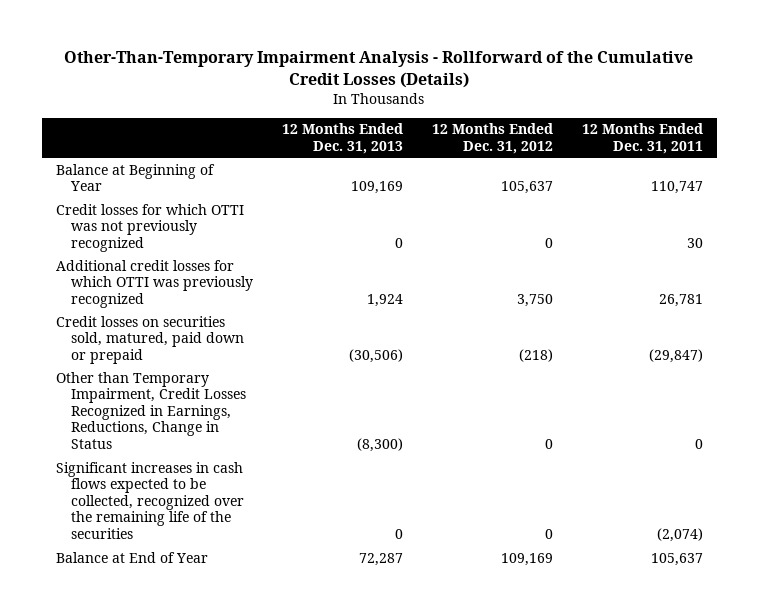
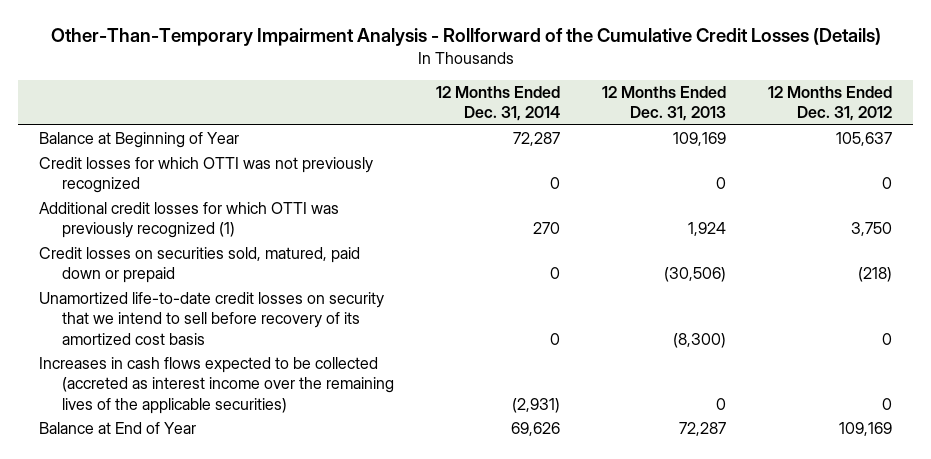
[581,123,703,154] 12 Months Ended Dec. 31, 2011 -> none
none -> [436,86,561,122] 12 Months Ended Dec. 31, 2014
[56,259,254,308] Additional credit losses for which OTTI was previously recognized -> [38,202,339,239] Additional credit losses for which OTTI was previously recognized (1)
[56,371,247,450] Other than Temporary Impairment, Credit Losses Recognized in Earnings, Reductions, Change in Status -> [38,292,384,345] Unamortized life-to-date credit losses on security that we intend to sell before recovery of its amortized cost basis
[56,461,245,540] Significant increases in cash flows expected to be collected, recognized over the remaining life of the securities -> [38,357,395,414] Increases in cash flows expected to be collected (accreted as interest income over the remaining lives of the applicable securities)

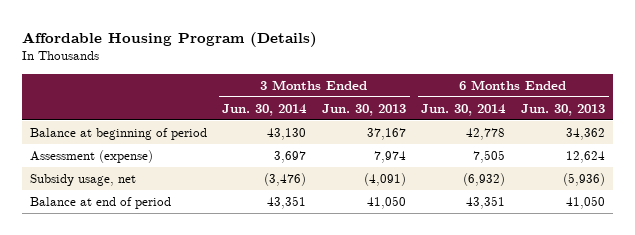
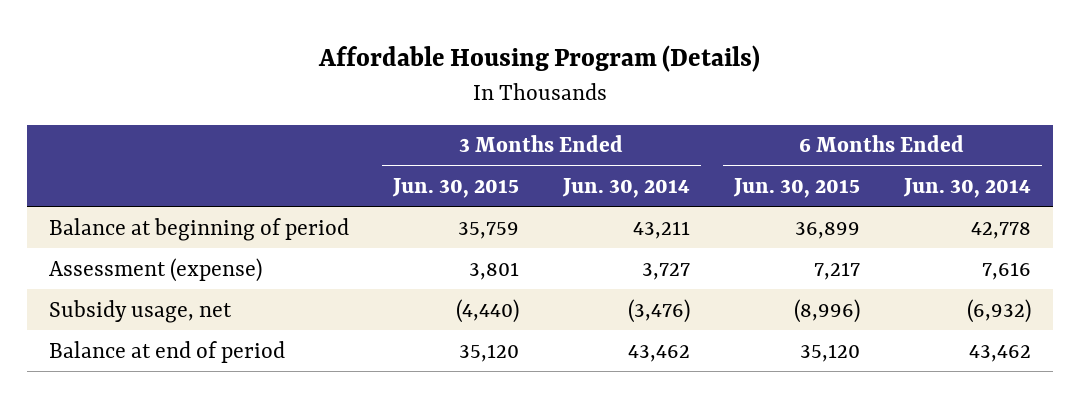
[321,103,406,116] Jun. 30, 2013 -> none
[520,103,605,116] Jun. 30, 2013 -> none
none -> [392,177,520,198] Jun. 30, 2015
none -> [732,177,860,198] Jun. 30, 2015
[267,128,307,141] 43,130 -> [632,220,690,239] 43,211
[274,151,307,164] 3,697 -> [641,262,690,280] 3,727
[473,150,506,164] 7,505 -> [981,261,1031,280] 7,616
[267,196,307,210] 43,351 -> [627,344,690,362] 43,462
[466,196,506,210] 43,351 -> [968,344,1031,362] 43,462

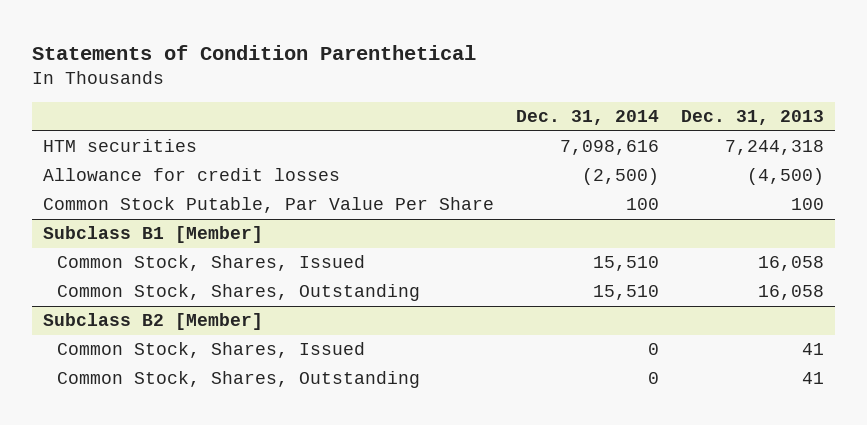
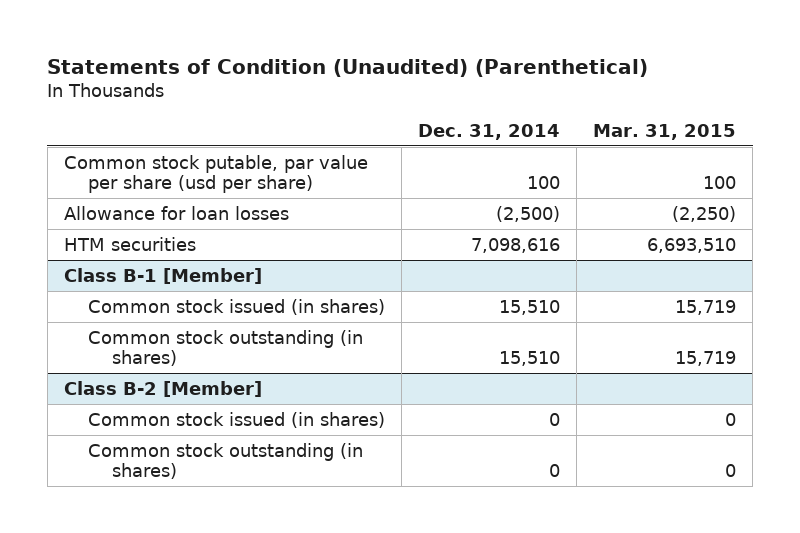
[32,44,477,60] Statements of Condition Parenthetical -> [47,59,649,78] Statements of Condition (Unaudited) (Parenthetical)
[681,110,825,126] Dec. 31, 2013 -> none
none -> [593,123,737,140] Mar. 31, 2015
none -> [63,154,368,194] Common stock putable, par value per share (usd per share)
none -> [63,205,289,220] Allowance for loan losses
[43,168,341,182] Allowance for credit losses -> none
[43,197,495,214] Common Stock Putable, Par Value Per Share -> none
[43,226,264,244] Subclass B1 [Member] -> [63,267,262,284] Class B-1 [Member]
[57,255,366,272] Common Stock, Shares, Issued -> [87,298,385,315] Common stock issued (in shares)
[57,284,421,302] Common Stock, Shares, Outstanding -> [87,329,363,367] Common stock outstanding (in shares)
[43,313,264,331] Subclass B2 [Member] -> [63,380,262,397] Class B-2 [Member]
[57,342,366,359] Common Stock, Shares, Issued -> [87,411,385,428] Common stock issued (in shares)
[57,371,421,389] Common Stock, Shares, Outstanding -> [87,442,363,480] Common stock outstanding (in shares)

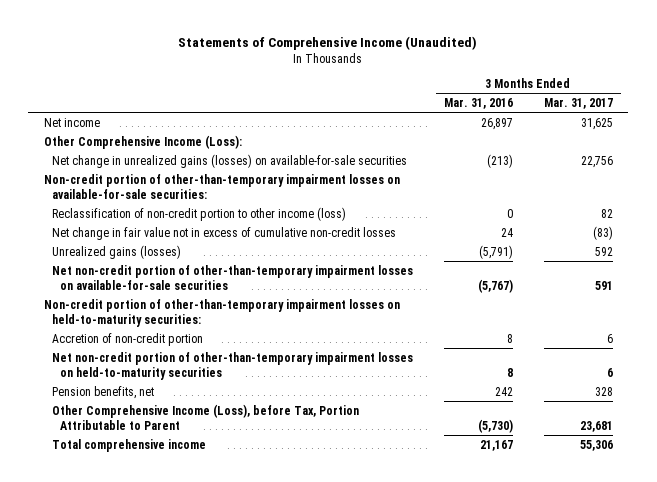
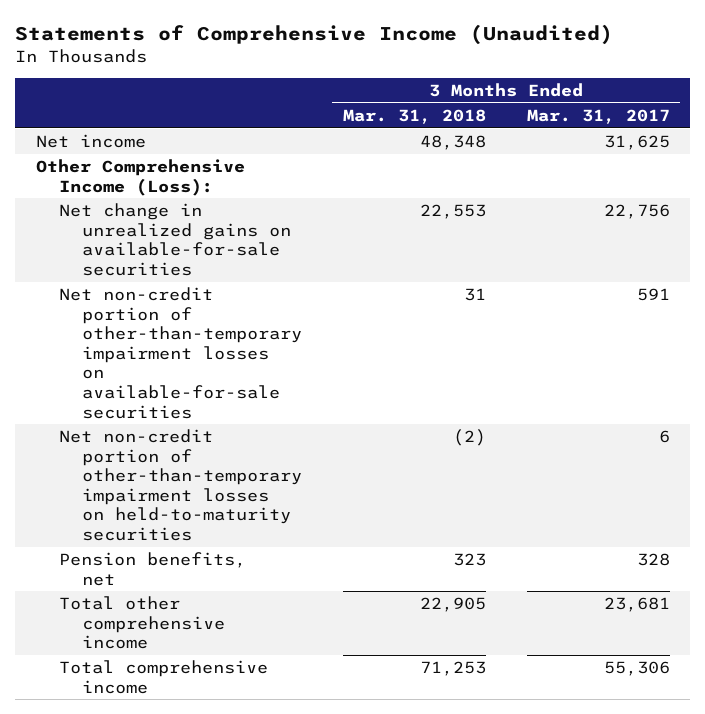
[443,98,513,110] Mar. 31, 2016 -> none
none -> [342,108,486,124] Mar. 31, 2018
[43,173,400,199] Non-credit portion of other-than-temporary impairment losses on available-for-sale securities: -> none
[51,206,346,221] Reclassification of non-credit portion to other income (loss) -> none
[51,226,396,240] Net change in fair value not in excess of cumulative non-credit losses -> none
[51,244,181,259] Unrealized gains (losses) -> none
[51,153,407,168] Net change in unrealized gains (losses) on available-for-sale securities -> [58,202,291,276] Net change in unrealized gains on available-for-sale securities
[43,298,400,327] Non-credit portion of other-than-temporary impairment losses on held-to-maturity securities: -> none
[51,332,203,346] Accretion of non-credit portion -> none
[51,403,359,430] Other Comprehensive Income (Loss), before Tax, Portion Attributable to Parent -> [58,595,225,650] Total other comprehensive income

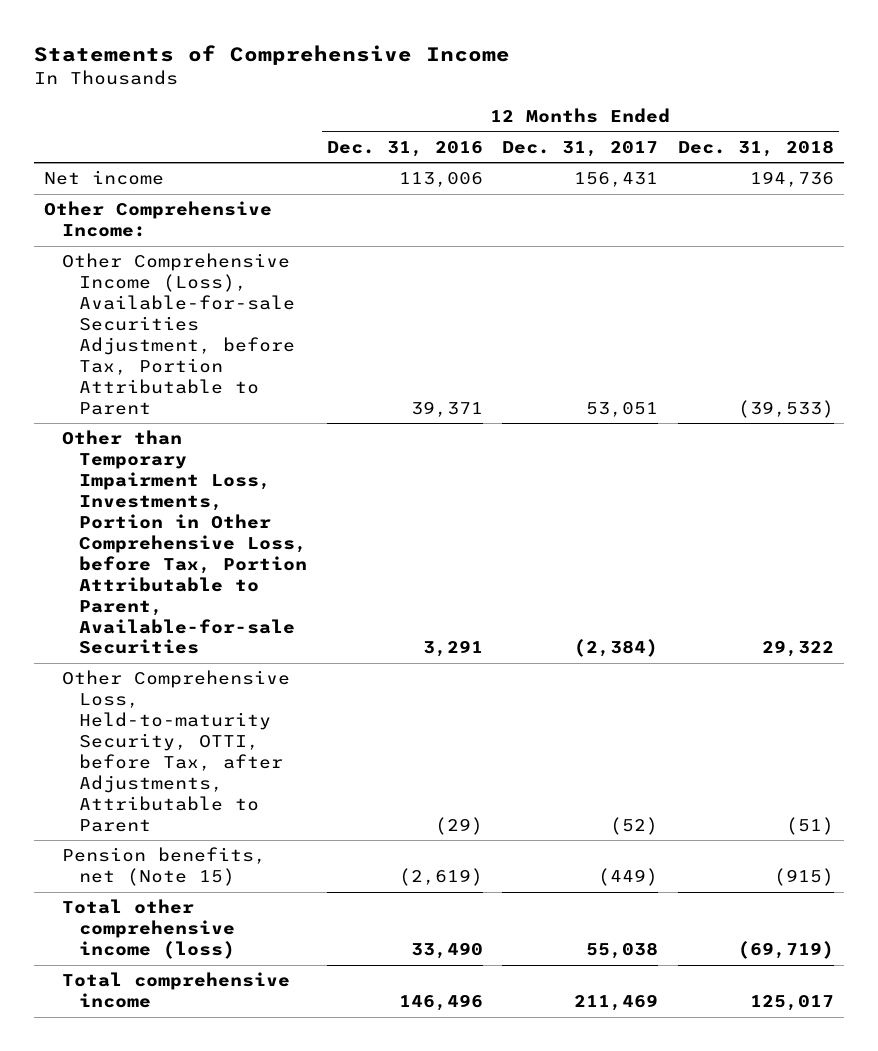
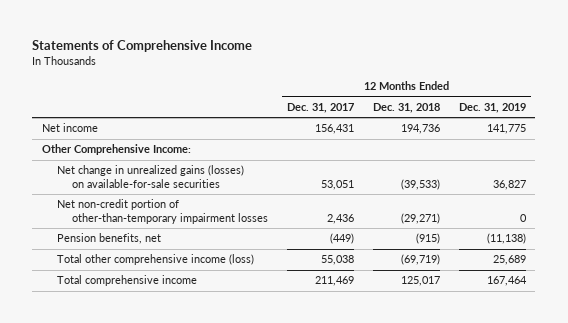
[326,140,483,157] Dec. 31, 2016 -> none
none -> [459,102,527,113] Dec. 31, 2019
[61,430,307,655] Other than Temporary Impairment Loss, Investments, Portion in Other Comprehensive Loss, before Tax, Portion Attributable to Parent, Available-for-sale Securities -> none
[61,670,290,832] Other Comprehensive Loss, Held-to-maturity Security, OTTI, before Tax, after Adjustments, Attributable to Parent -> none
[61,253,295,415] Other Comprehensive Income (Loss), Available-for-sale Securities Adjustment, before Tax, Portion Attributable to Parent -> [56,165,244,189] Net change in unrealized gains (losses) on available-for-sale securities
none -> [56,199,269,225] Net non-credit portion of other-than-temporary impairment losses
[61,847,266,887] Pension benefits, net (Note 15) -> [56,233,161,245] Pension benefits, net

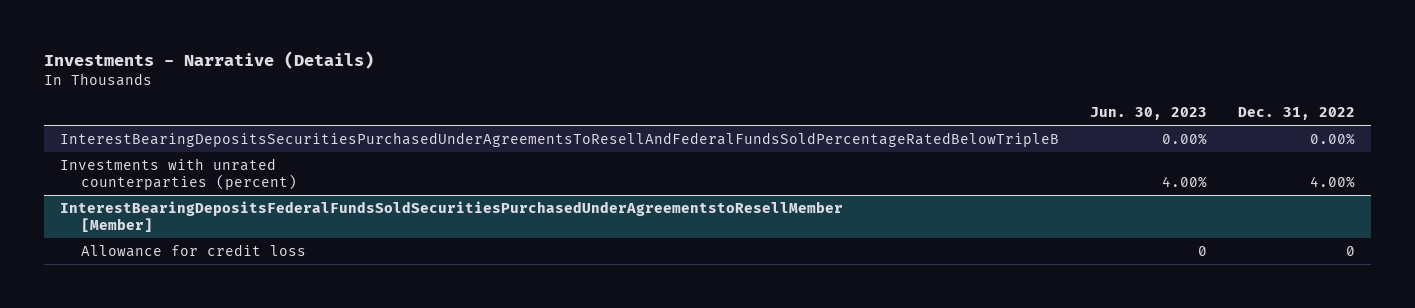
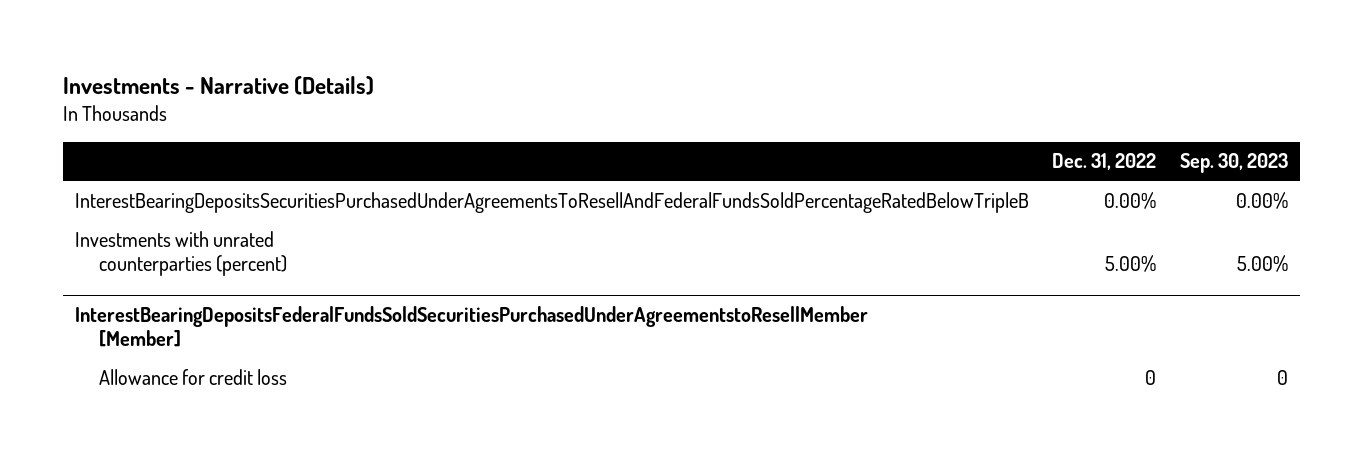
[1089,107,1207,121] Jun. 30, 2023 -> none
none -> [1179,153,1288,174] Sep. 30, 2023
[1309,175,1355,188] 4.00% -> [1105,254,1157,272] 5.00%

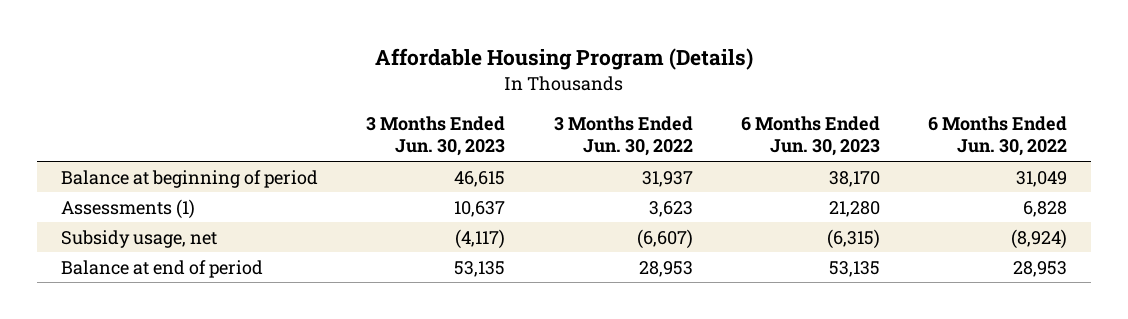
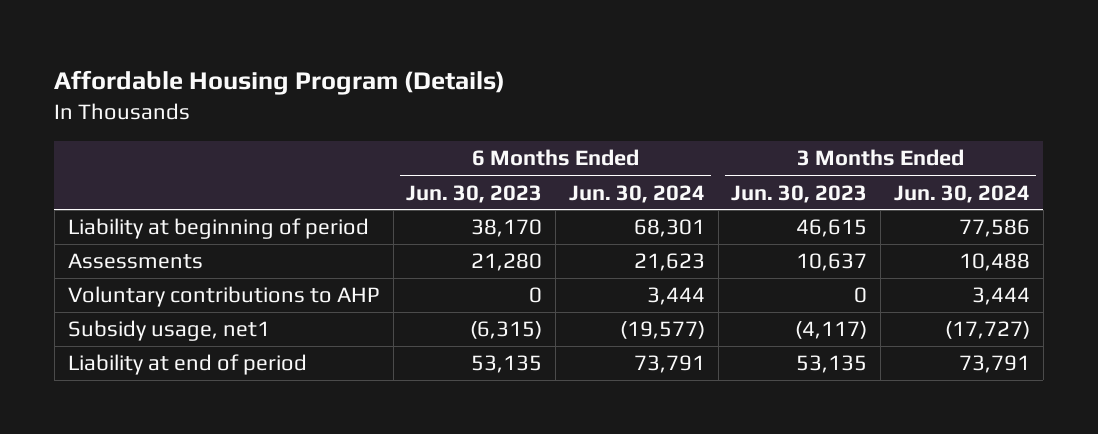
[553,115,693,157] 3 Months Ended Jun. 30, 2022 -> none
[928,115,1068,157] 6 Months Ended Jun. 30, 2022 -> none
none -> [568,184,705,203] Jun. 30, 2024
none -> [893,184,1030,203] Jun. 30, 2024
[61,169,319,188] Balance at beginning of period -> [67,218,369,240] Liability at beginning of period
[61,198,196,219] Assessments (1) -> [67,253,203,270] Assessments
none -> [67,286,380,308] Voluntary contributions to AHP
[61,229,218,248] Subsidy usage, net -> [67,320,270,342] Subsidy usage, net1
[61,259,264,278] Balance at end of period -> [67,354,307,376] Liability at end of period

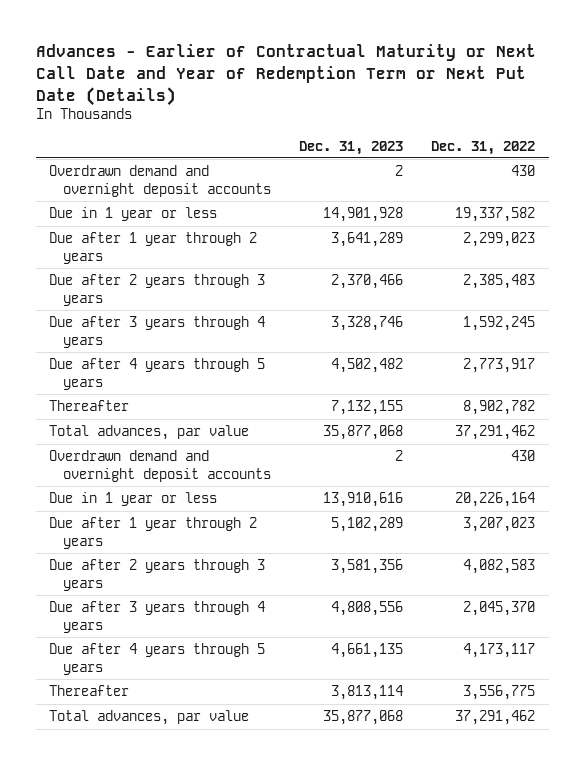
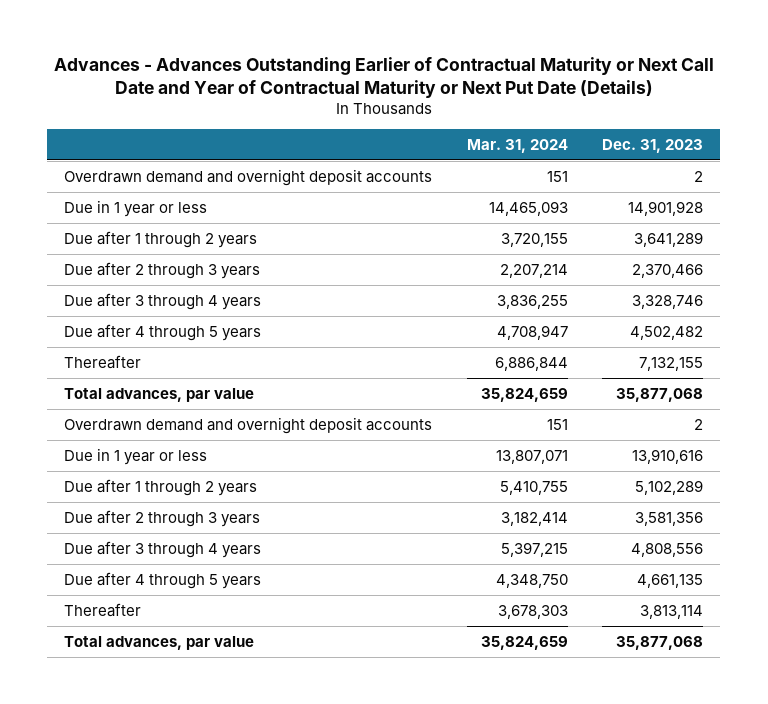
[35,44,536,106] Advances - Earlier of Contractual Maturity or Next Call Date and Year of Redemption Term or Next Put Date (Details) -> [53,56,714,98] Advances - Advances Outstanding Earlier of Contractual Maturity or Next Call Date and Year of Contractual Maturity or Next Put Date (Details)
[430,140,535,155] Dec. 31, 2022 -> none
none -> [466,139,568,154] Mar. 31, 2024
[49,232,258,264] Due after 1 year through 2 years -> [64,230,258,248] Due after 1 through 2 years
[49,274,266,306] Due after 2 years through 3 years -> [64,261,261,279] Due after 2 through 3 years
[49,316,266,348] Due after 3 years through 4 years -> [64,292,262,310] Due after 3 through 4 years
[49,358,266,390] Due after 4 years through 5 years -> [64,323,262,341] Due after 4 through 5 years
[49,517,258,549] Due after 1 year through 2 years -> [64,478,258,496] Due after 1 through 2 years
[49,559,266,591] Due after 2 years through 3 years -> [64,509,261,527] Due after 2 through 3 years
[49,601,266,633] Due after 3 years through 4 years -> [64,540,262,558] Due after 3 through 4 years
[49,643,266,675] Due after 4 years through 5 years -> [64,571,262,589] Due after 4 through 5 years

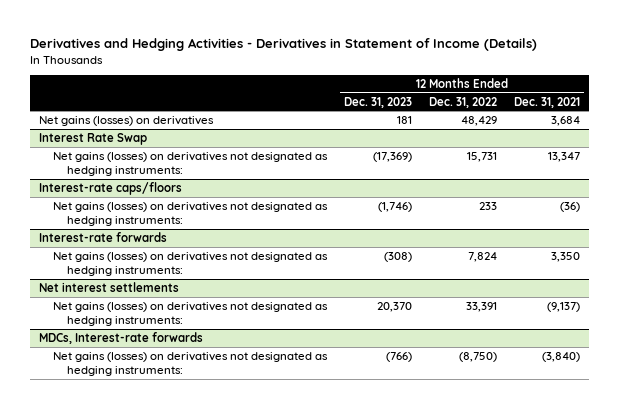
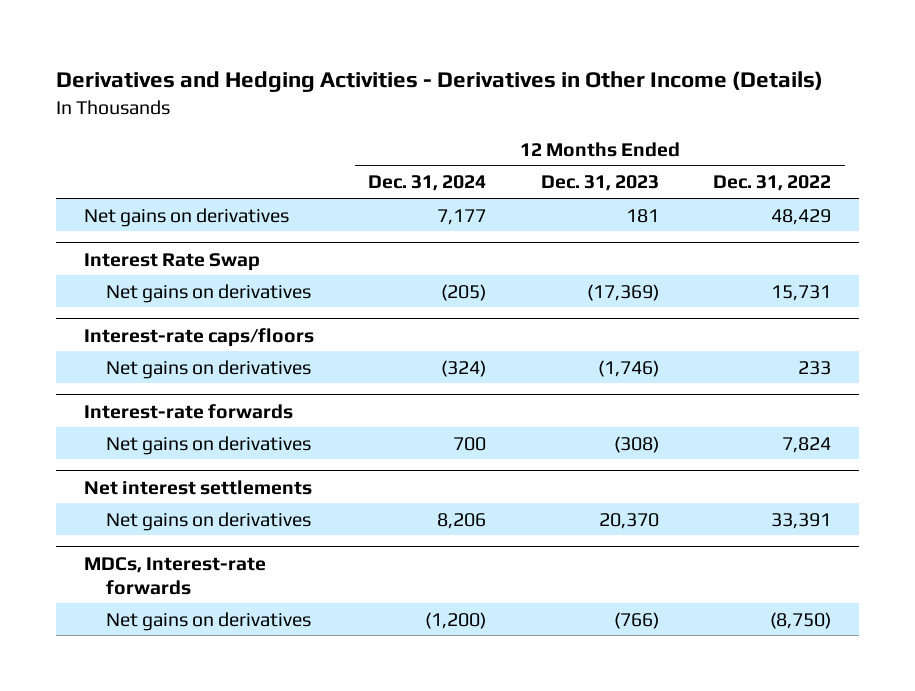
[30,38,538,52] Derivatives and Hedging Activities - Derivatives in Statement of Income (Details) -> [56,71,824,93] Derivatives and Hedging Activities - Derivatives in Other Income (Details)
[514,96,581,108] Dec. 31, 2021 -> none
none -> [368,175,487,192] Dec. 31, 2024
[38,115,214,126] Net gains (losses) on derivatives -> [83,207,289,227] Net gains on derivatives
[52,151,328,177] Net gains (losses) on derivatives not designated as hedging instruments: -> [106,283,312,303] Net gains on derivatives
[52,201,328,227] Net gains (losses) on derivatives not designated as hedging instruments: -> [106,359,312,379] Net gains on derivatives
[52,251,328,277] Net gains (losses) on derivatives not designated as hedging instruments: -> [106,435,312,455] Net gains on derivatives
[52,301,328,327] Net gains (losses) on derivatives not designated as hedging instruments: -> [106,511,312,531] Net gains on derivatives
[52,351,328,377] Net gains (losses) on derivatives not designated as hedging instruments: -> [106,611,312,631] Net gains on derivatives

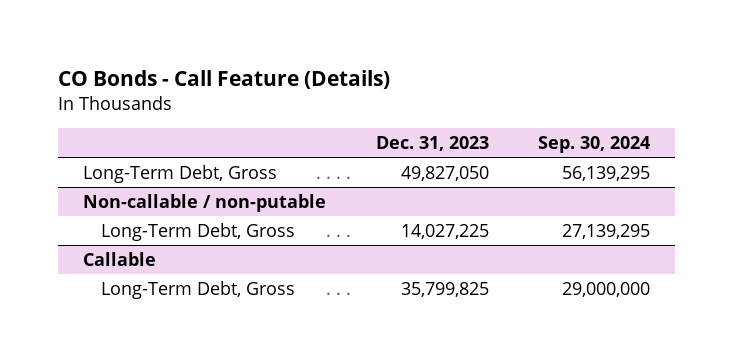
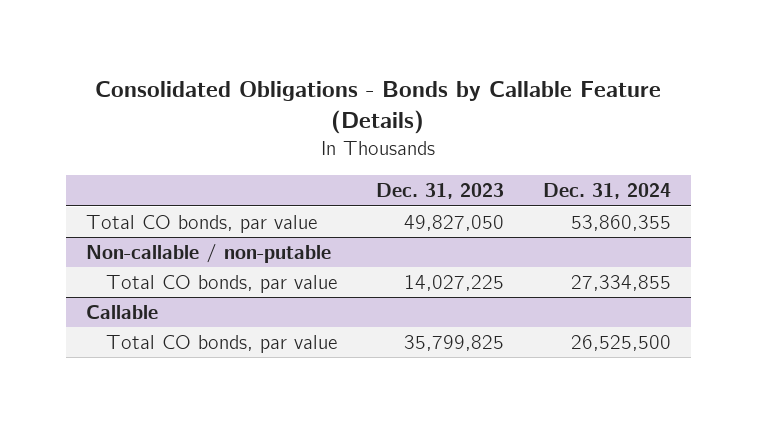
[58,70,391,90] CO Bonds - Call Feature (Details) -> [95,81,662,135] Consolidated Obligations - Bonds by Callable Feature (Details)
[538,135,651,153] Sep. 30, 2024 -> none
none -> [543,183,672,200] Dec. 31, 2024
[83,165,278,184] Long-Term Debt, Gross -> [85,215,317,234] Total CO bonds, par value
[100,223,295,242] Long-Term Debt, Gross -> [106,275,338,294] Total CO bonds, par value
[100,281,295,300] Long-Term Debt, Gross -> [106,335,338,354] Total CO bonds, par value

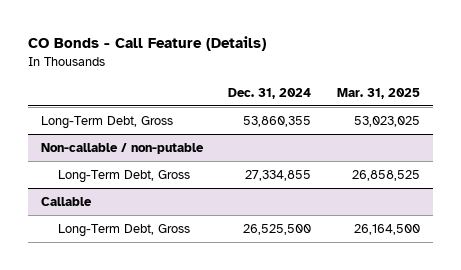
[95,81,662,135] Consolidated Obligations - Bonds by Callable Feature (Details) -> [27,36,266,52] CO Bonds - Call Feature (Details)
[376,183,505,200] Dec. 31, 2023 -> none
none -> [337,87,421,99] Mar. 31, 2025
[85,215,317,234] Total CO bonds, par value -> [40,115,173,129] Long-Term Debt, Gross
[106,275,338,294] Total CO bonds, par value -> [58,169,191,183] Long-Term Debt, Gross
[106,335,338,354] Total CO bonds, par value -> [58,223,191,237] Long-Term Debt, Gross

